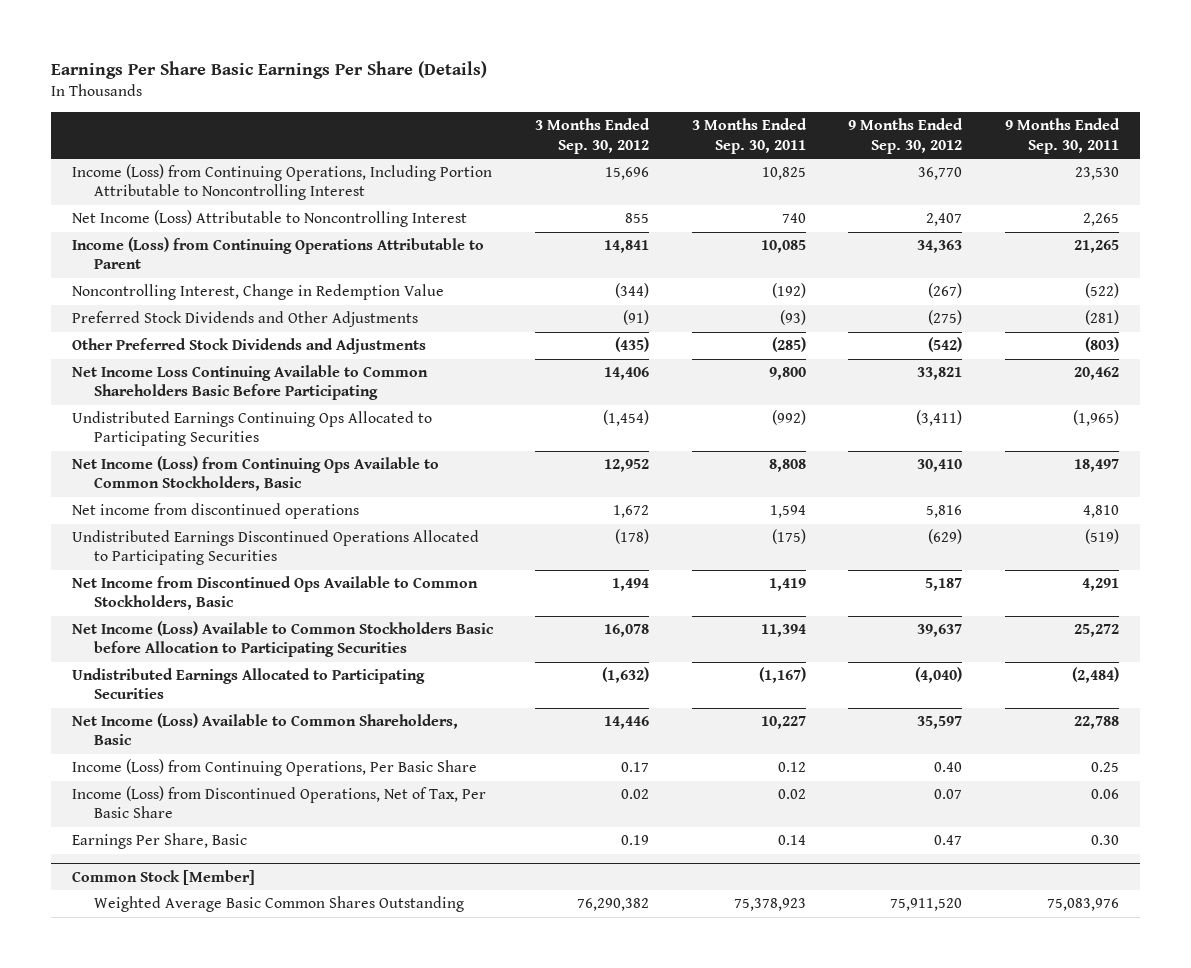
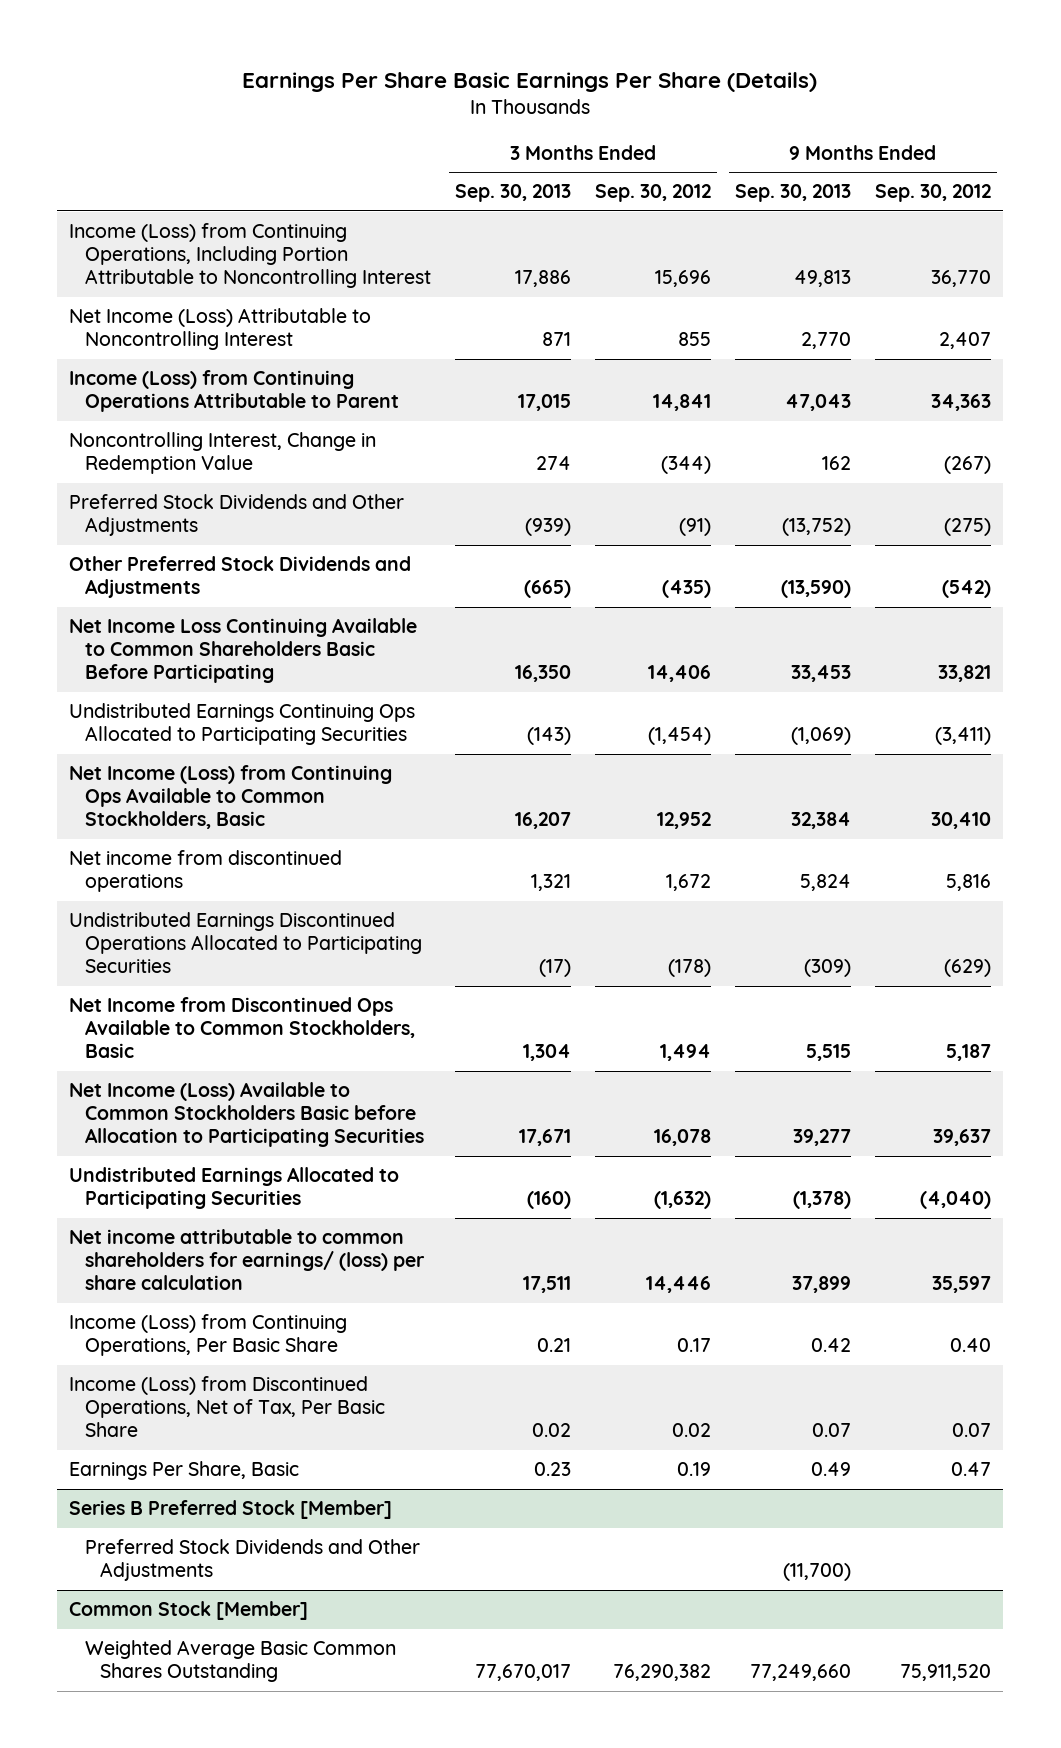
[691,118,807,154] 3 Months Ended Sep. 30, 2011 -> none
[1004,118,1120,154] 9 Months Ended Sep. 30, 2011 -> none
none -> [455,184,572,203] Sep. 30, 2013
none -> [735,184,852,203] Sep. 30, 2013
[72,713,459,746] Net Income (Loss) Available to Common Shareholders, Basic -> [69,1229,425,1291] Net income attributable to common shareholders for earnings/ (loss) per share calculation
none -> [69,1500,393,1520] Series B Preferred Stock [Member]
none -> [84,1539,420,1582] Preferred Stock Dividends and Other Adjustments

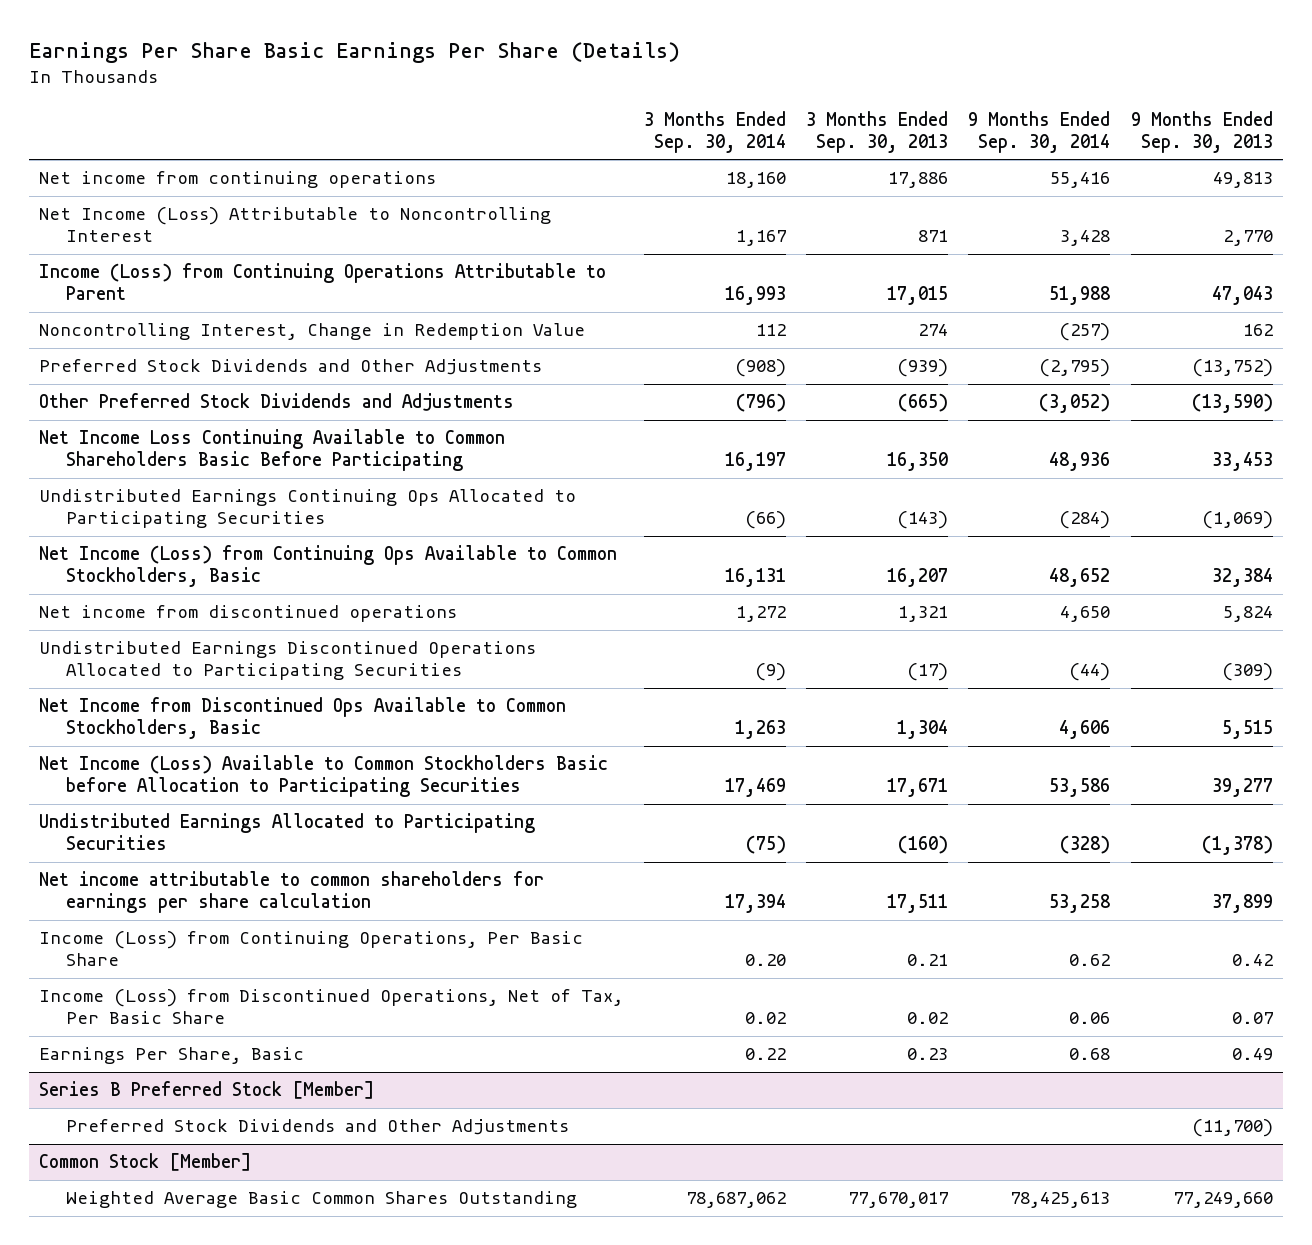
[595,184,712,203] Sep. 30, 2012 -> none
[875,184,992,203] Sep. 30, 2012 -> none
none -> [643,110,786,153] 3 Months Ended Sep. 30, 2014
none -> [968,110,1111,153] 9 Months Ended Sep. 30, 2014
[69,223,431,289] Income (Loss) from Continuing Operations, Including Portion Attributable to Noncontrolling Interest -> [39,171,437,189] Net income from continuing operations
[69,1229,425,1291] Net income attributable to common shareholders for earnings/ (loss) per share calculation -> [39,871,545,914] Net income attributable to common shareholders for earnings per share calculation

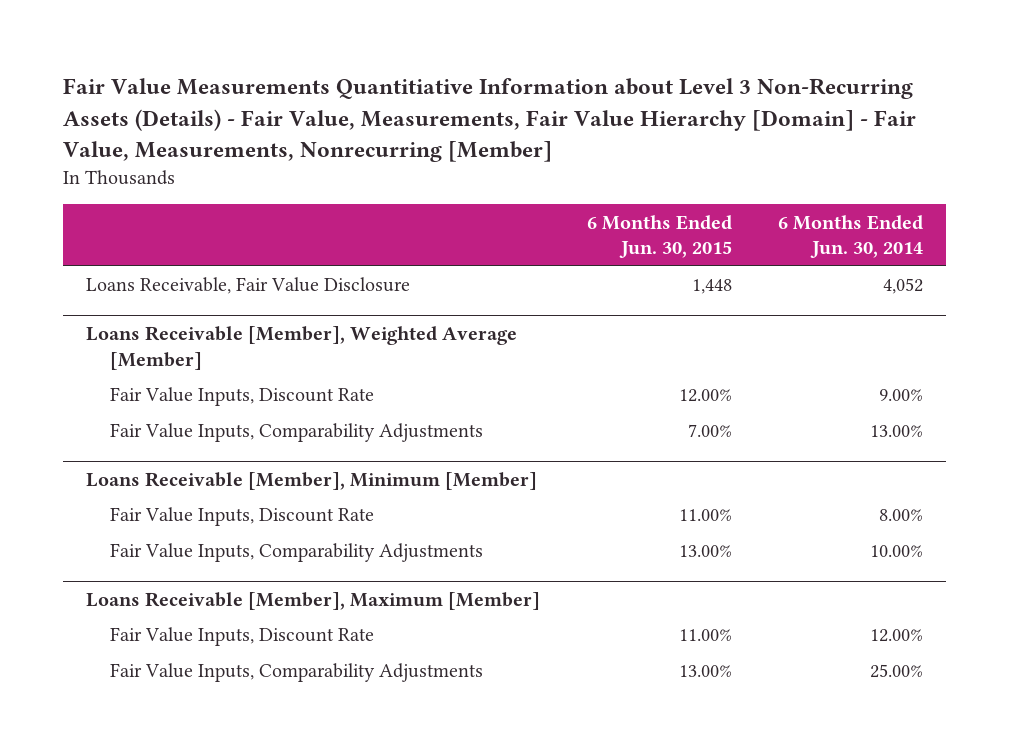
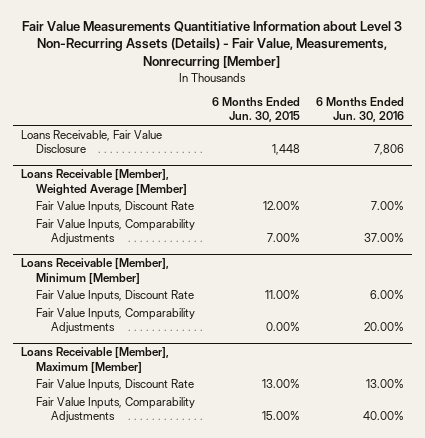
[63,78,917,162] Fair Value Measurements Quantitiative Information about Level 3 Non-Recurring Assets (Details) - Fair Value, Measurements, Fair Value Hierarchy [Domain] - Fair Value, Measurements, Nonrecurring [Member] -> [22,20,403,70] Fair Value Measurements Quantitiative Information about Level 3 Non-Recurring Assets (Details) - Fair Value, Measurements, Nonrecurring [Member]
[777,214,923,259] 6 Months Ended Jun. 30, 2014 -> none
none -> [315,97,404,123] 6 Months Ended Jun. 30, 2016
[678,545,732,558] 13.00% -> [265,322,300,332] 0.00%
[678,629,732,642] 11.00% -> [261,379,300,389] 13.00%
[678,665,732,678] 13.00% -> [261,411,300,421] 15.00%

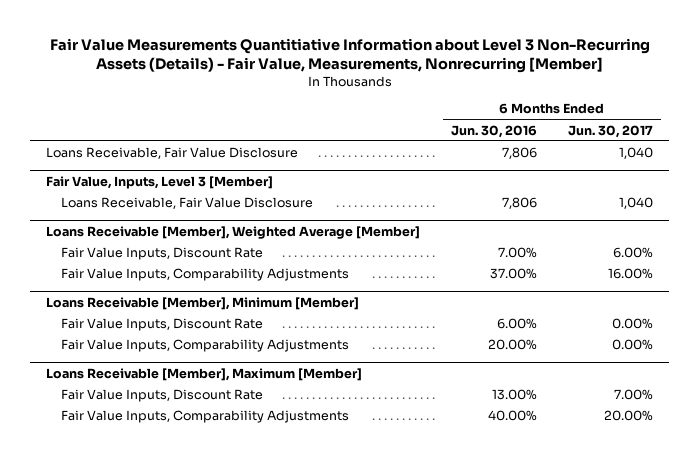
[211,97,300,123] 6 Months Ended Jun. 30, 2015 -> none
none -> [568,124,654,138] Jun. 30, 2017
none -> [45,175,273,189] Fair Value, Inputs, Level 3 [Member]
none -> [60,197,313,210] Loans Receivable, Fair Value Disclosure

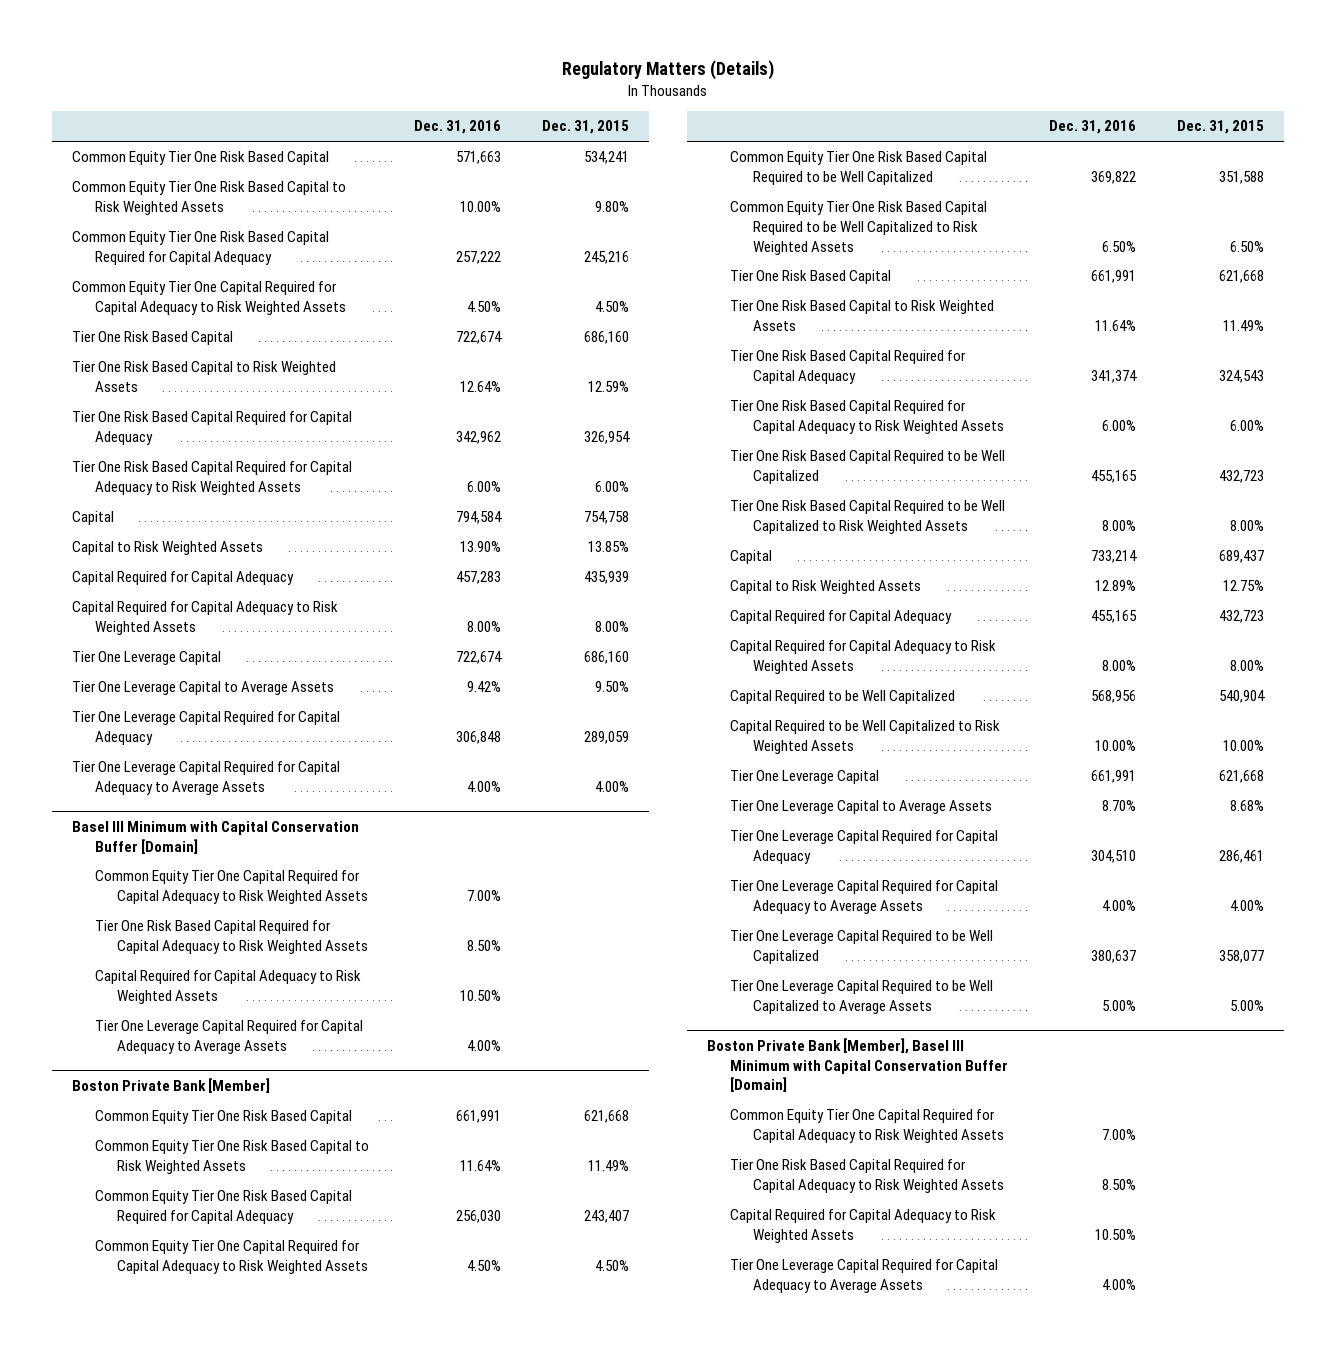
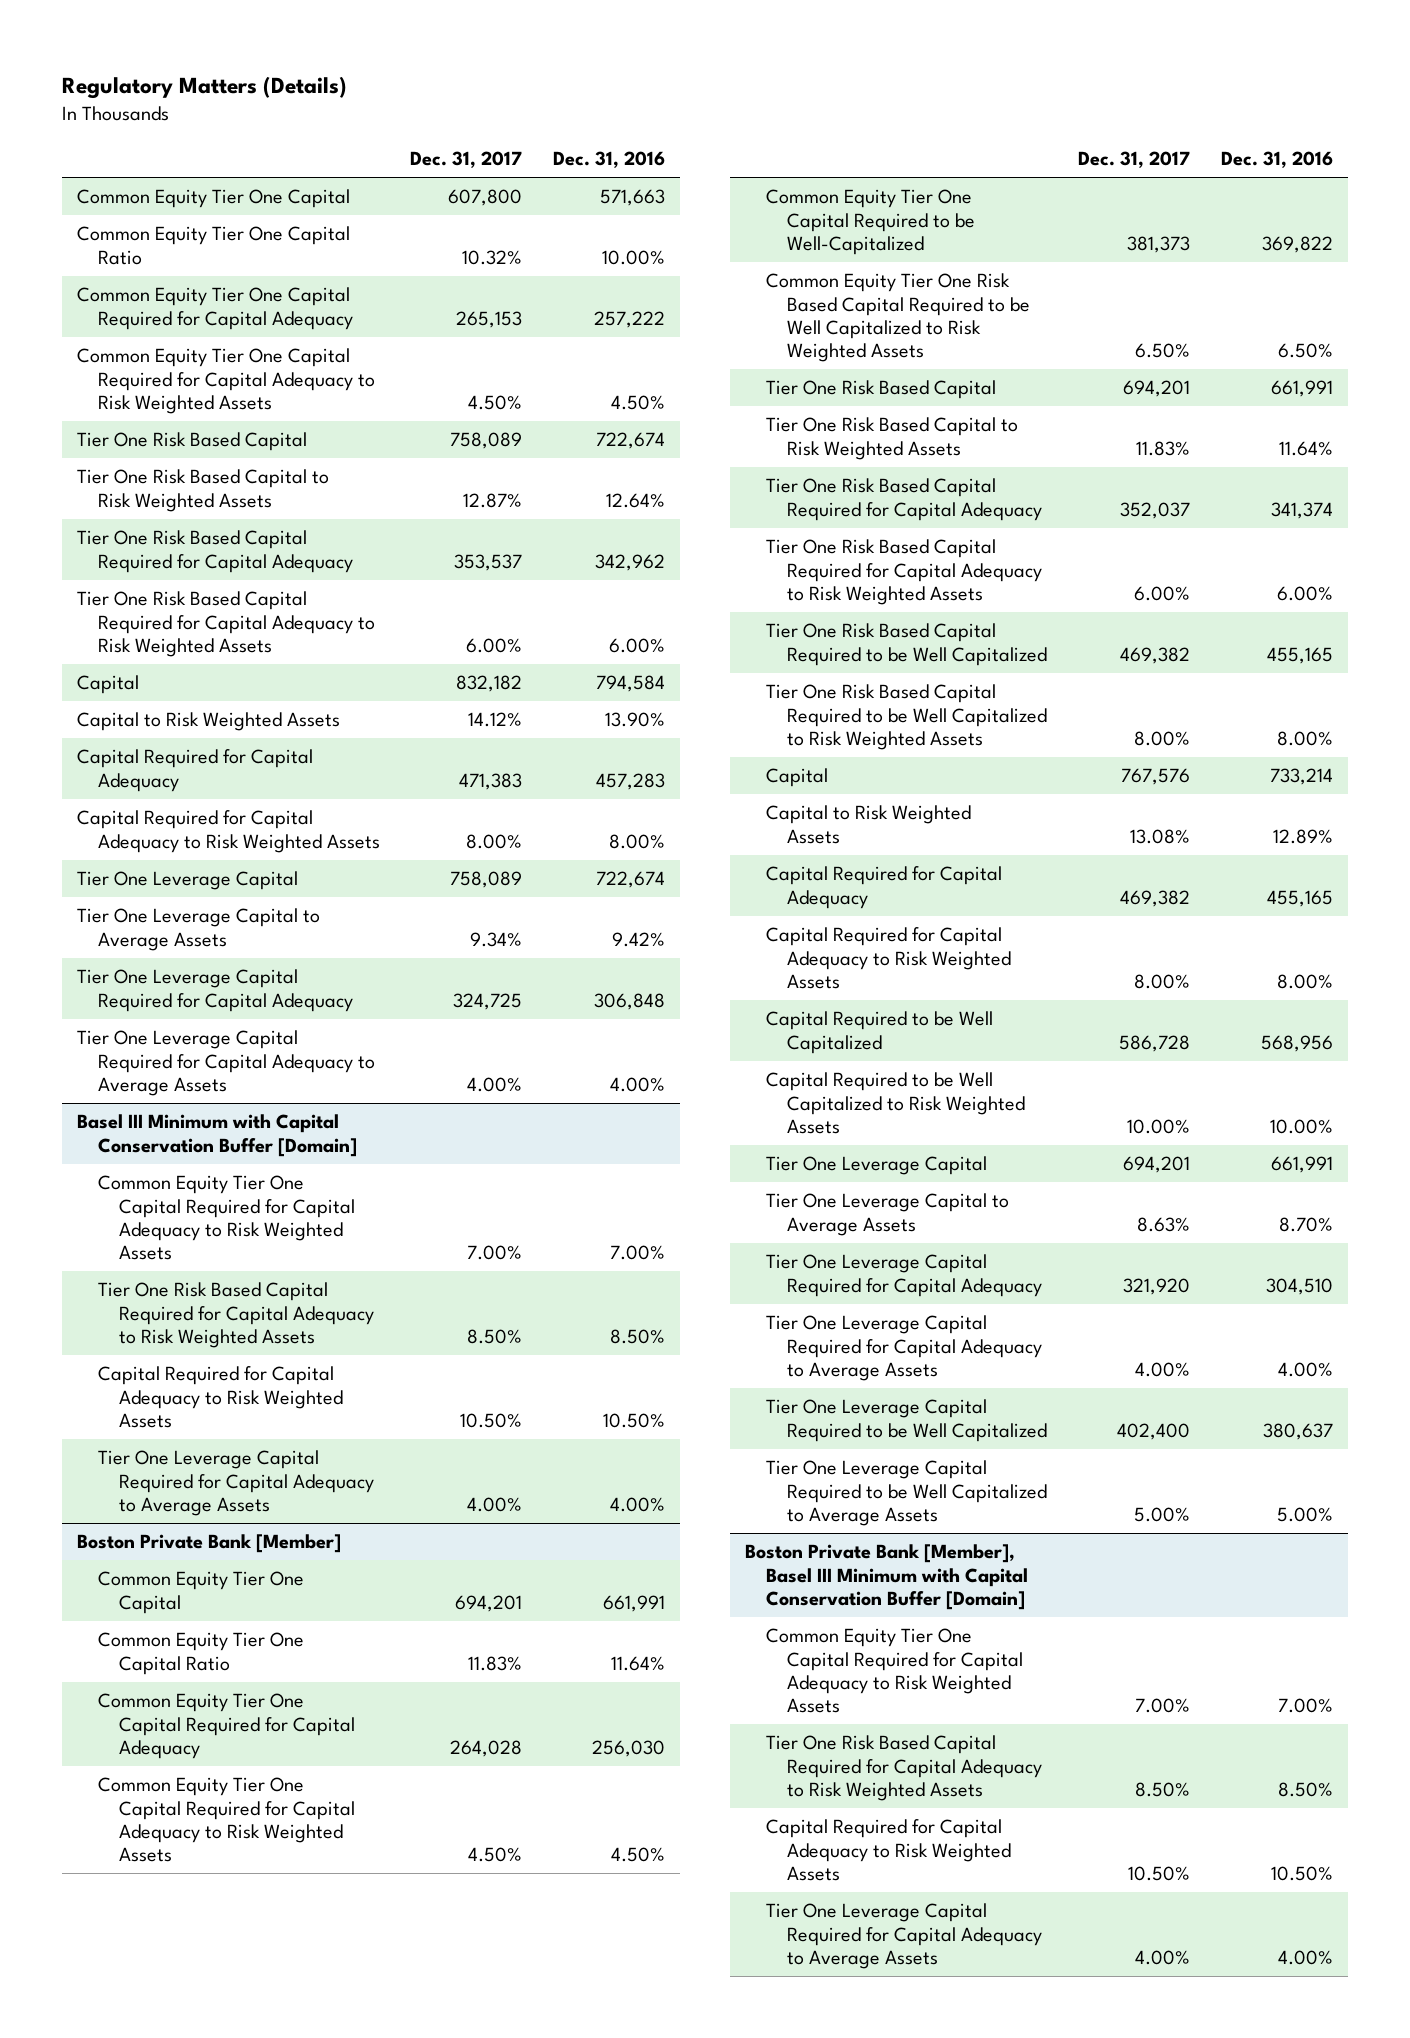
[541,120,629,135] Dec. 31, 2015 -> none
none -> [410,151,523,169] Dec. 31, 2017
[72,181,347,216] Common Equity Tier One Risk Based Capital to Risk Weighted Assets -> none
[72,151,330,166] Common Equity Tier One Risk Based Capital -> [77,189,351,209] Common Equity Tier One Capital
none -> [77,226,351,265] Common Equity Tier One Capital Ratio
[72,231,330,266] Common Equity Tier One Risk Based Capital Required for Capital Adequacy -> [77,287,354,330] Common Equity Tier One Capital Required for Capital Adequacy
[94,1110,352,1125] Common Equity Tier One Risk Based Capital -> [98,1571,305,1614] Common Equity Tier One Capital
[94,1140,369,1175] Common Equity Tier One Risk Based Capital to Risk Weighted Assets -> [98,1632,305,1675] Common Equity Tier One Capital Ratio
[94,1190,352,1225] Common Equity Tier One Risk Based Capital Required for Capital Adequacy -> [98,1693,355,1759] Common Equity Tier One Capital Required for Capital Adequacy
[729,151,987,186] Common Equity Tier One Risk Based Capital Required to be Well Capitalized -> [765,189,975,255] Common Equity Tier One Capital Required to be Well-Capitalized

